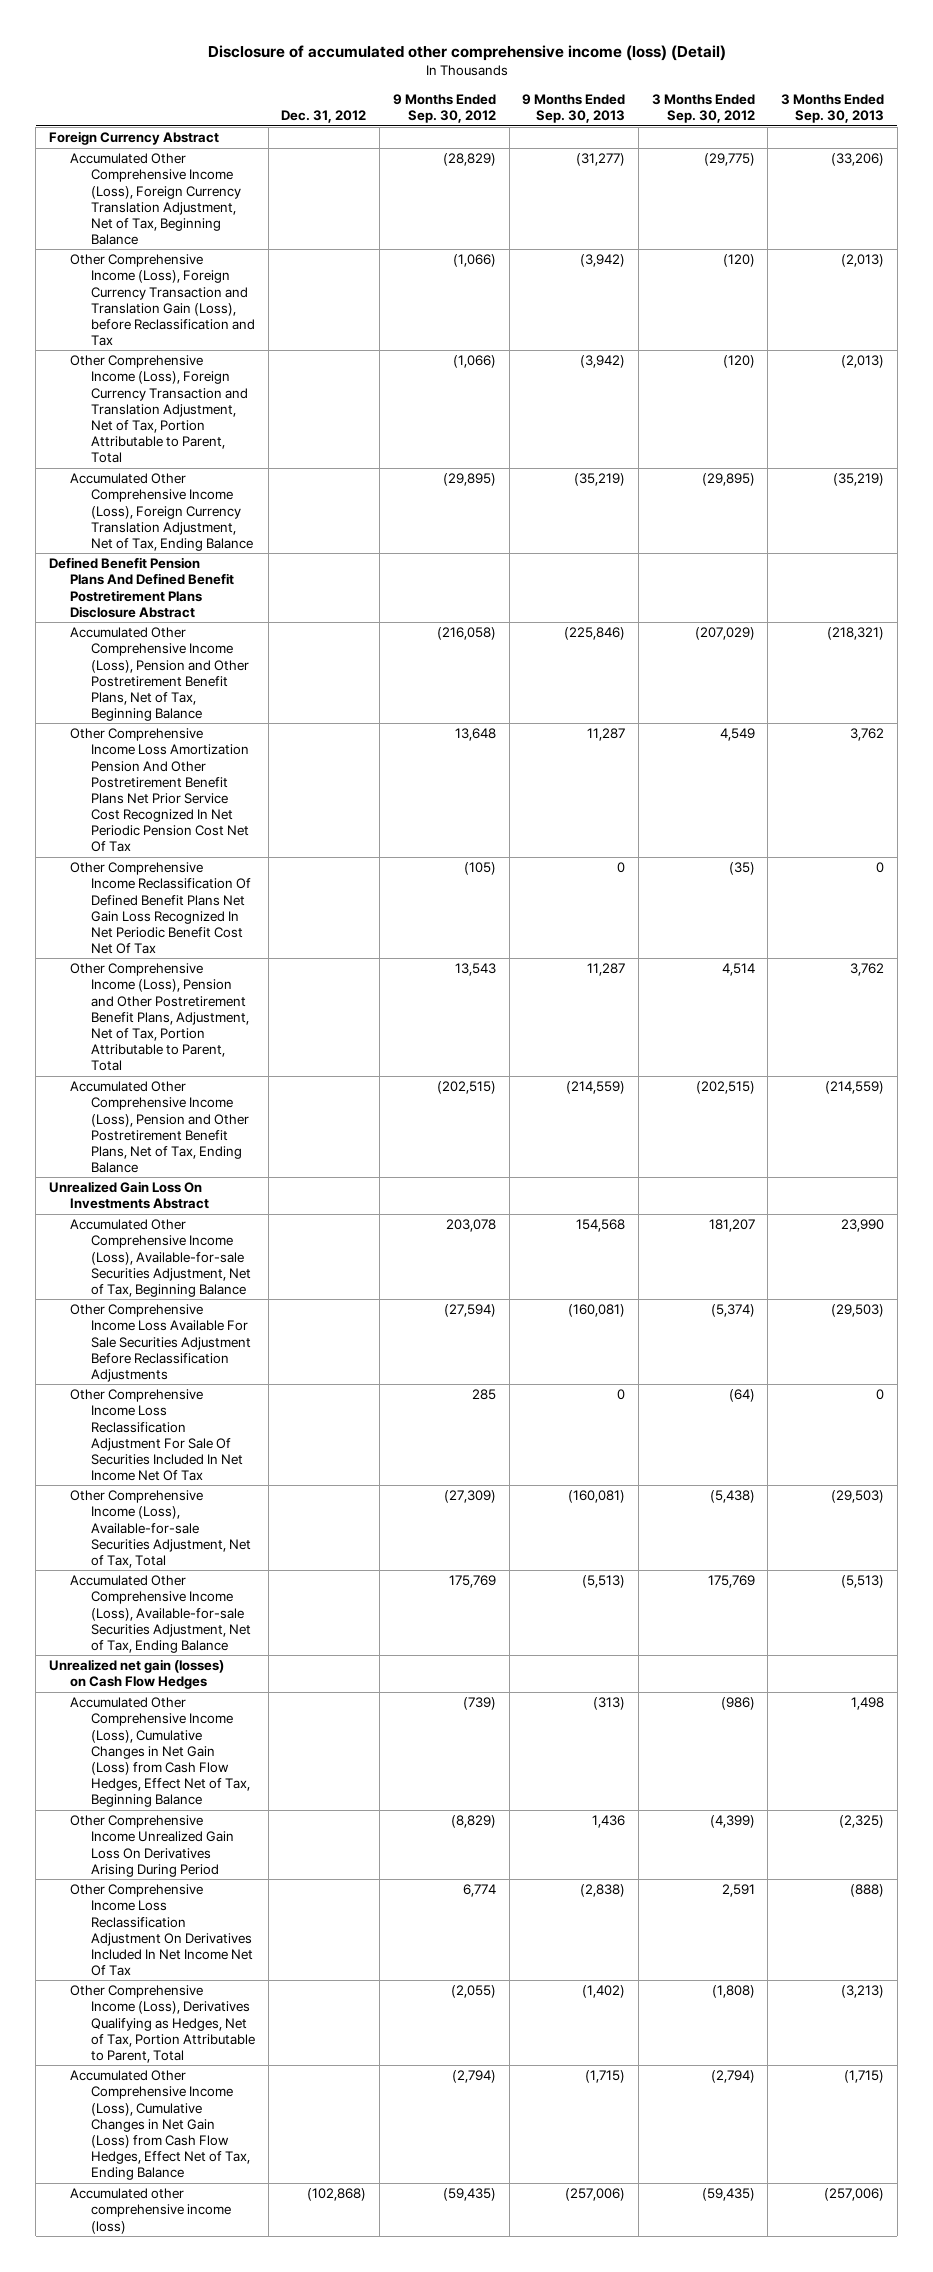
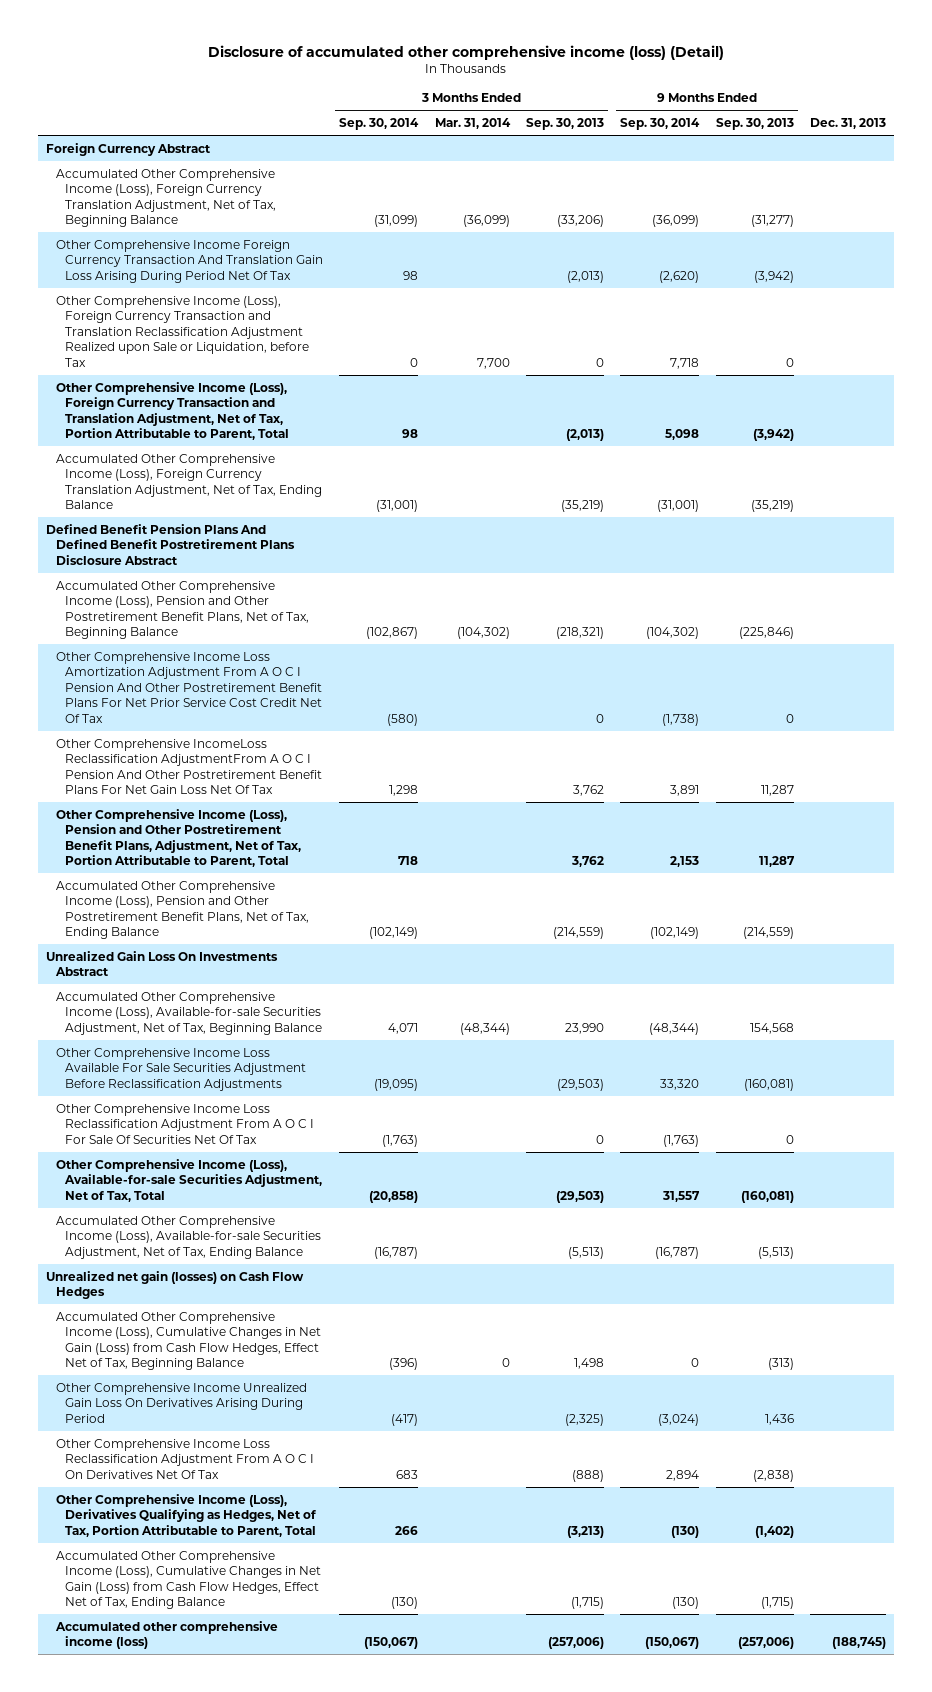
[281,110,367,124] Dec. 31, 2012 -> none
[392,94,496,124] 9 Months Ended Sep. 30, 2012 -> none
[651,94,755,124] 3 Months Ended Sep. 30, 2012 -> none
none -> [339,118,420,131] Sep. 30, 2014
none -> [434,118,511,130] Mar. 31, 2014
none -> [620,118,701,131] Sep. 30, 2014
none -> [810,118,887,130] Dec. 31, 2013
[69,254,256,346] Other Comprehensive Income (Loss), Foreign Currency Transaction and Translation Gain (Loss), before Reclassification and Tax -> [55,239,324,283] Other Comprehensive Income Foreign Currency Transaction And Translation Gain Loss Arising During Period Net Of Tax
none -> [55,295,310,367] Other Comprehensive Income (Loss), Foreign Currency Transaction and Translation Reclassification Adjustment Realized upon Sale or Liquidation, before Tax
[69,862,252,954] Other Comprehensive Income Reclassification Of Defined Benefit Plans Net Gain Loss Recognized In Net Periodic Benefit Cost Net Of Tax -> none
none -> [55,651,323,723] Other Comprehensive Income Loss Amortization Adjustment From A O C I Pension And Other Postretirement Benefit Plans For Net Prior Service Cost Credit Net Of Tax
[69,728,250,852] Other Comprehensive Income Loss Amortization Pension And Other Postretirement Benefit Plans Net Prior Service Cost Recognized In Net Periodic Pension Cost Net Of Tax -> [55,738,323,795] Other Comprehensive IncomeLoss Reclassification AdjustmentFrom A O C I Pension And Other Postretirement Benefit Plans For Net Gain Loss Net Of Tax
[69,1389,244,1481] Other Comprehensive Income Loss Reclassification Adjustment For Sale Of Securities Included In Net Income Net Of Tax -> [55,1103,315,1144] Other Comprehensive Income Loss Reclassification Adjustment From A O C I For Sale Of Securities Net Of Tax
[69,1884,254,1976] Other Comprehensive Income Loss Reclassification Adjustment On Derivatives Included In Net Income Net Of Tax -> [55,1438,315,1479] Other Comprehensive Income Loss Reclassification Adjustment From A O C I On Derivatives Net Of Tax

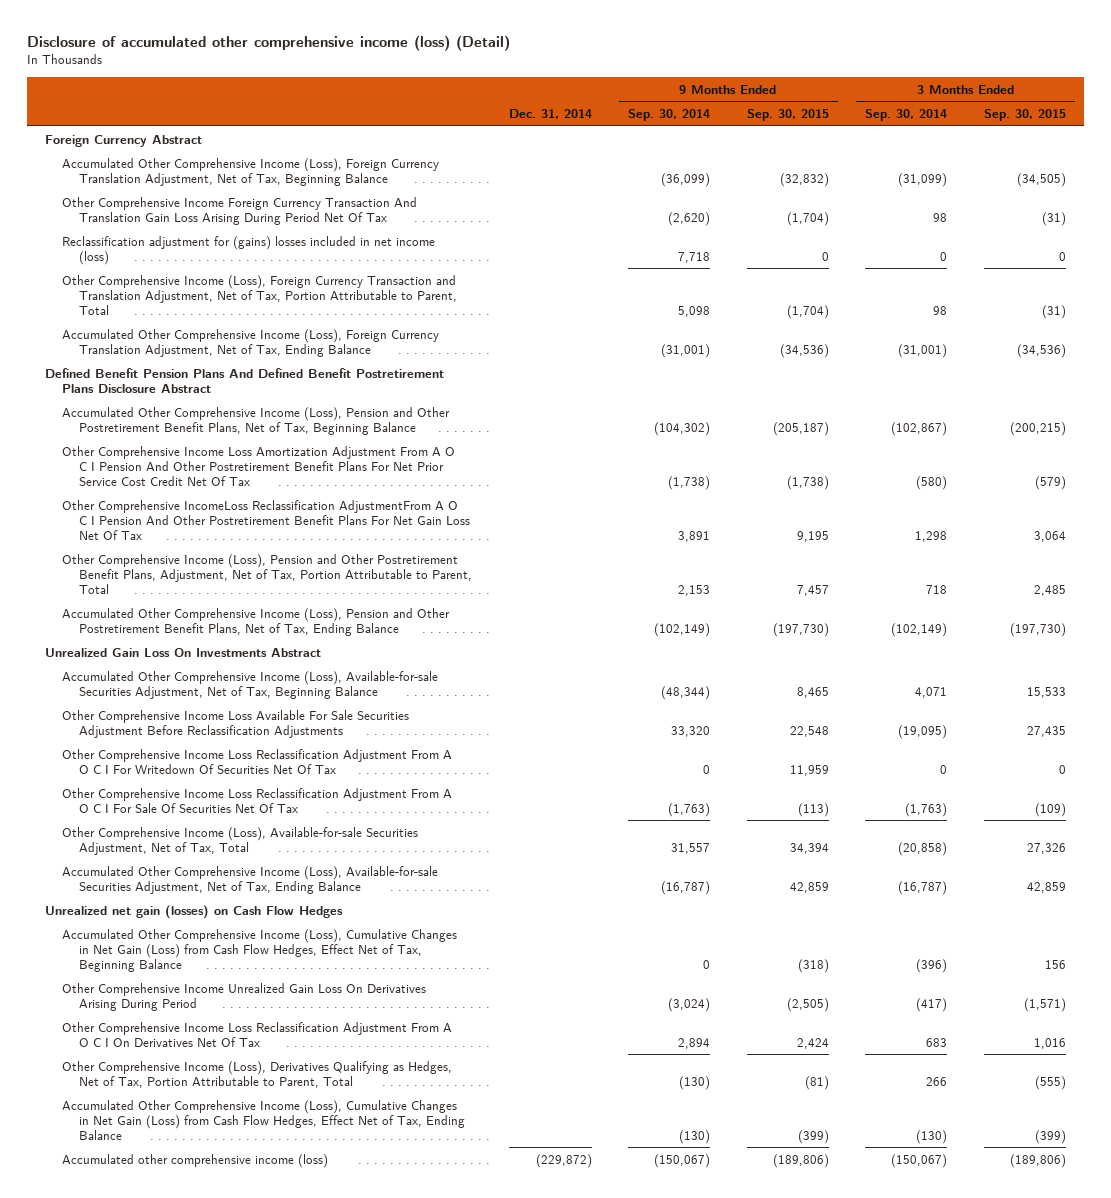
[434,118,511,130] Mar. 31, 2014 -> none
[526,118,605,131] Sep. 30, 2013 -> none
[715,118,794,131] Sep. 30, 2013 -> none
[810,118,887,130] Dec. 31, 2013 -> none
none -> [508,109,592,120] Dec. 31, 2014
none -> [746,109,829,122] Sep. 30, 2015
none -> [984,109,1067,122] Sep. 30, 2015
[55,295,310,367] Other Comprehensive Income (Loss), Foreign Currency Transaction and Translation Reclassification Adjustment Realized upon Sale or Liquidation, before Tax -> [61,235,435,265] Reclassification adjustment for (gains) losses included in net income (loss)
none -> [61,748,452,774] Other Comprehensive Income Loss Reclassification Adjustment From A O C I For Writedown Of Securities Net Of Tax

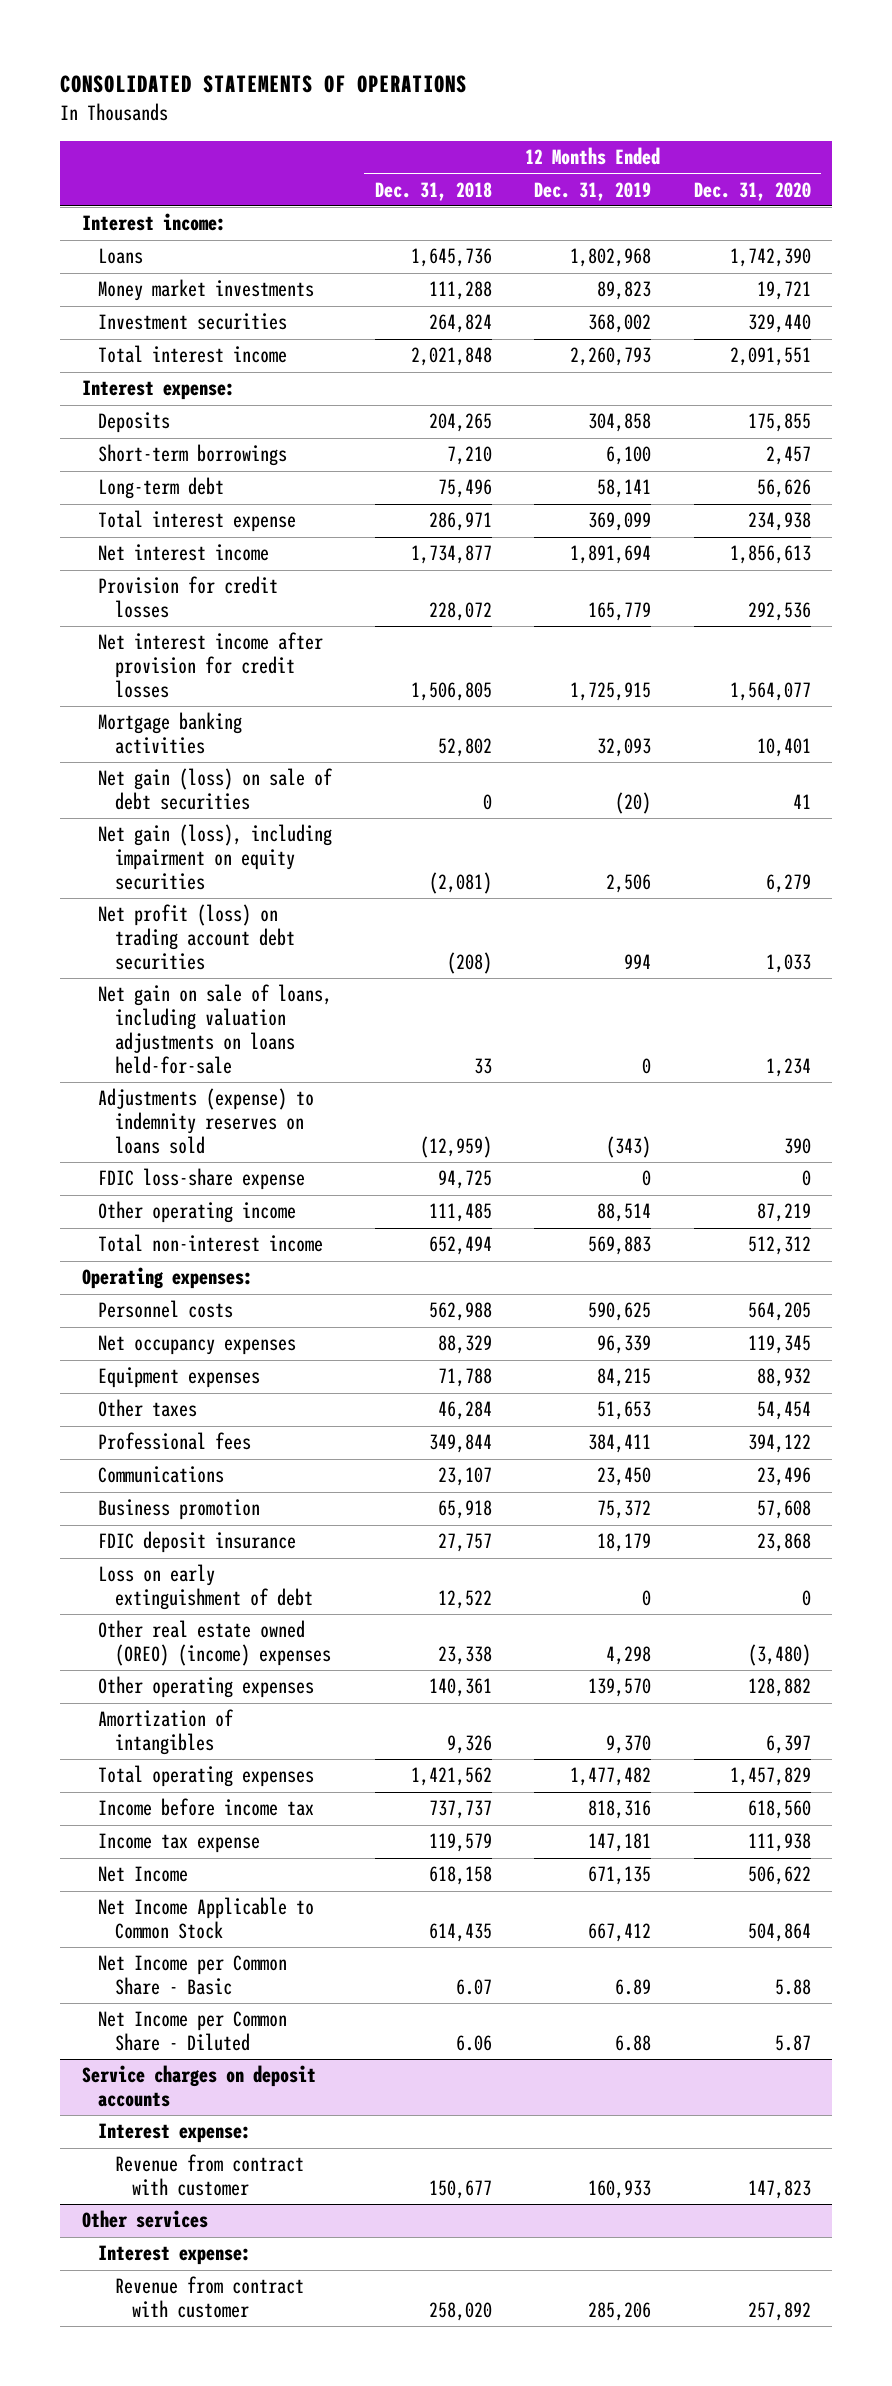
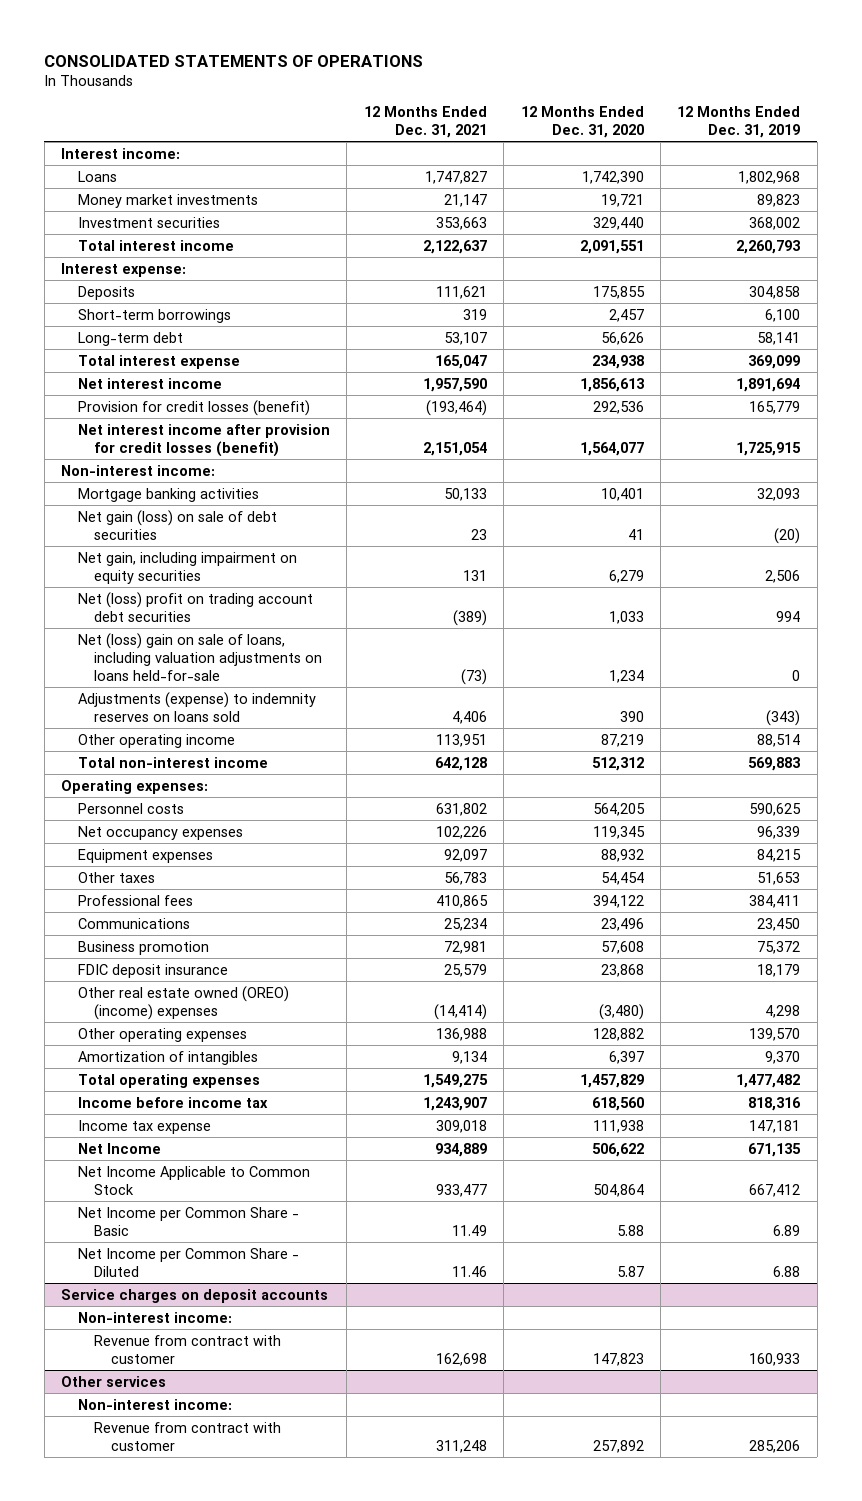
[374,181,492,201] Dec. 31, 2018 -> none
none -> [363,105,487,138] 12 Months Ended Dec. 31, 2021
[98,576,279,619] Provision for credit losses -> [77,399,310,416] Provision for credit losses (benefit)
[98,632,324,698] Net interest income after provision for credit losses -> [77,423,330,457] Net interest income after provision for credit losses (benefit)
none -> [61,464,216,476] Non-interest income:
[98,824,333,890] Net gain (loss), including impairment on equity securities -> [77,551,297,584] Net gain, including impairment on equity securities
[98,904,296,970] Net profit (loss) on trading account debt securities -> [77,591,313,622] Net (loss) profit on trading account debt securities
[98,984,333,1074] Net gain on sale of loans, including valuation adjustments on loans held-for-sale -> [77,632,323,681] Net (loss) gain on sale of loans, including valuation adjustments on loans held-for-sale
[98,1168,306,1191] FDIC loss-share expense -> none
[98,1564,314,1611] Loss on early extinguishment of debt -> none
[98,2123,252,2144] Interest expense: -> none
none -> [77,1311,232,1323] Non-interest income:
[98,2245,252,2266] Interest expense: -> none
none -> [77,1398,232,1410] Non-interest income:

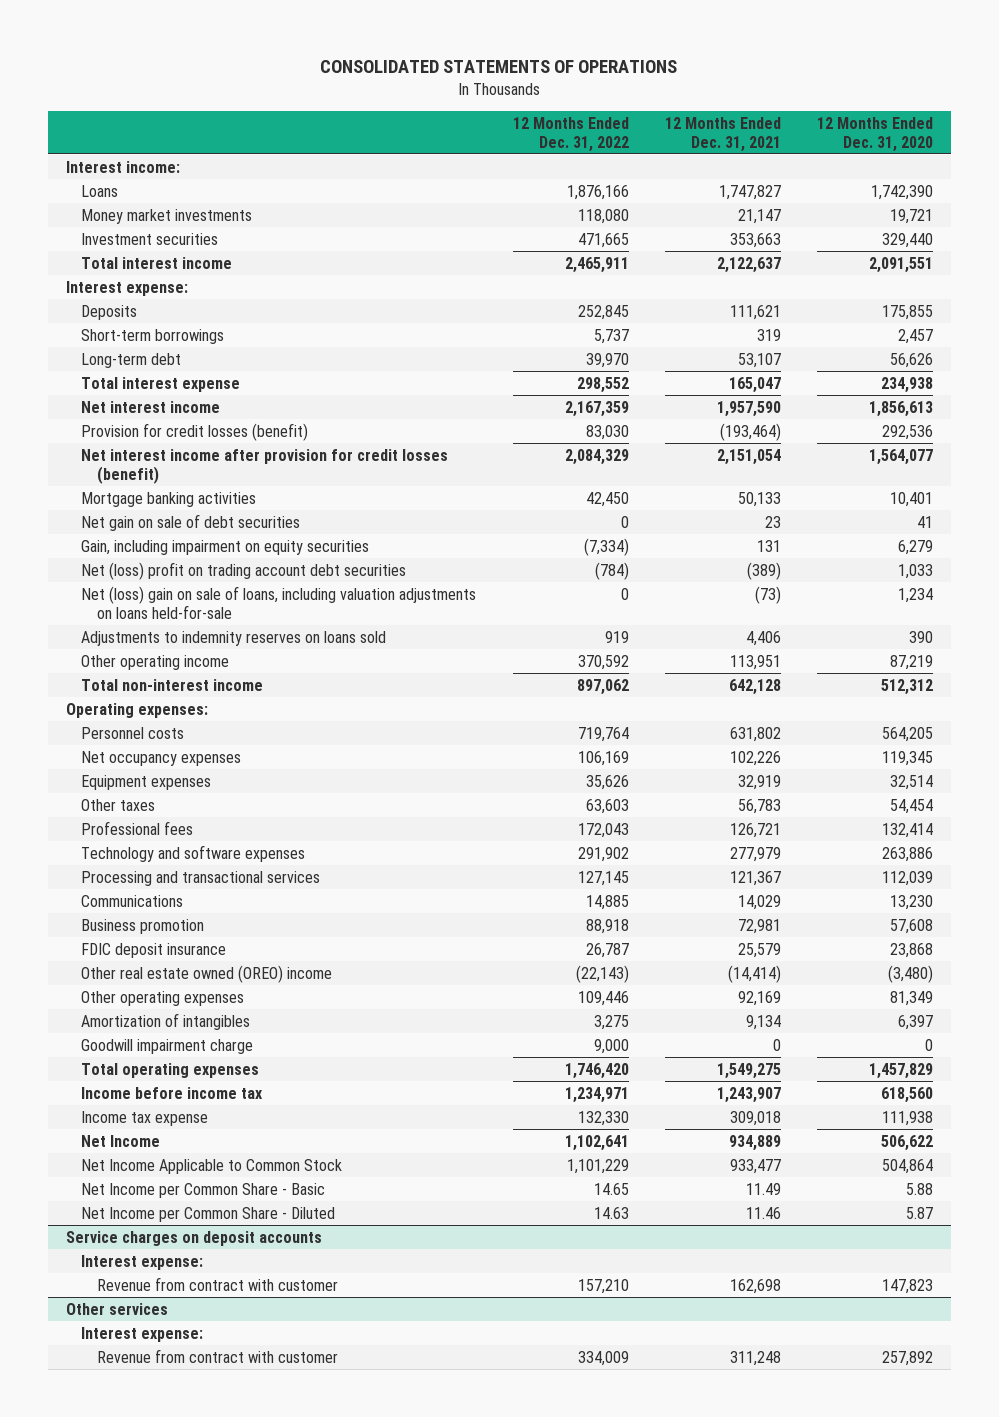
[677,105,801,138] 12 Months Ended Dec. 31, 2019 -> none
none -> [512,116,629,152] 12 Months Ended Dec. 31, 2022
[61,464,216,476] Non-interest income: -> none
[77,509,277,540] Net gain (loss) on sale of debt securities -> [81,513,301,531] Net gain on sale of debt securities
[77,551,297,584] Net gain, including impairment on equity securities -> [81,539,370,555] Gain, including impairment on equity securities
[77,691,316,722] Adjustments (expense) to indemnity reserves on loans sold -> [81,630,387,646] Adjustments to indemnity reserves on loans sold
[443,848,487,862] 92,097 -> [737,774,781,790] 32,919
[600,848,644,862] 88,932 -> [889,774,933,790] 32,514
[435,894,488,908] 410,865 -> [729,822,781,838] 126,721
[592,894,644,908] 394,122 -> [881,822,933,838] 132,414
none -> [81,844,306,862] Technology and software expenses
none -> [81,870,321,886] Processing and transactional services
[443,917,487,931] 25,234 -> [737,894,781,910] 14,029
[600,917,644,931] 23,496 -> [889,894,933,910] 13,230
[77,985,289,1020] Other real estate owned (OREO) (income) expenses -> [81,964,333,983] Other real estate owned (OREO) income
[435,1027,487,1041] 136,988 -> [737,990,781,1006] 92,169
[592,1027,644,1041] 128,882 -> [889,990,933,1006] 81,349
none -> [81,1038,254,1054] Goodwill impairment charge
[77,1311,232,1323] Non-interest income: -> none
none -> [81,1254,204,1270] Interest expense:
[77,1398,232,1410] Non-interest income: -> none
none -> [81,1326,204,1342] Interest expense:

